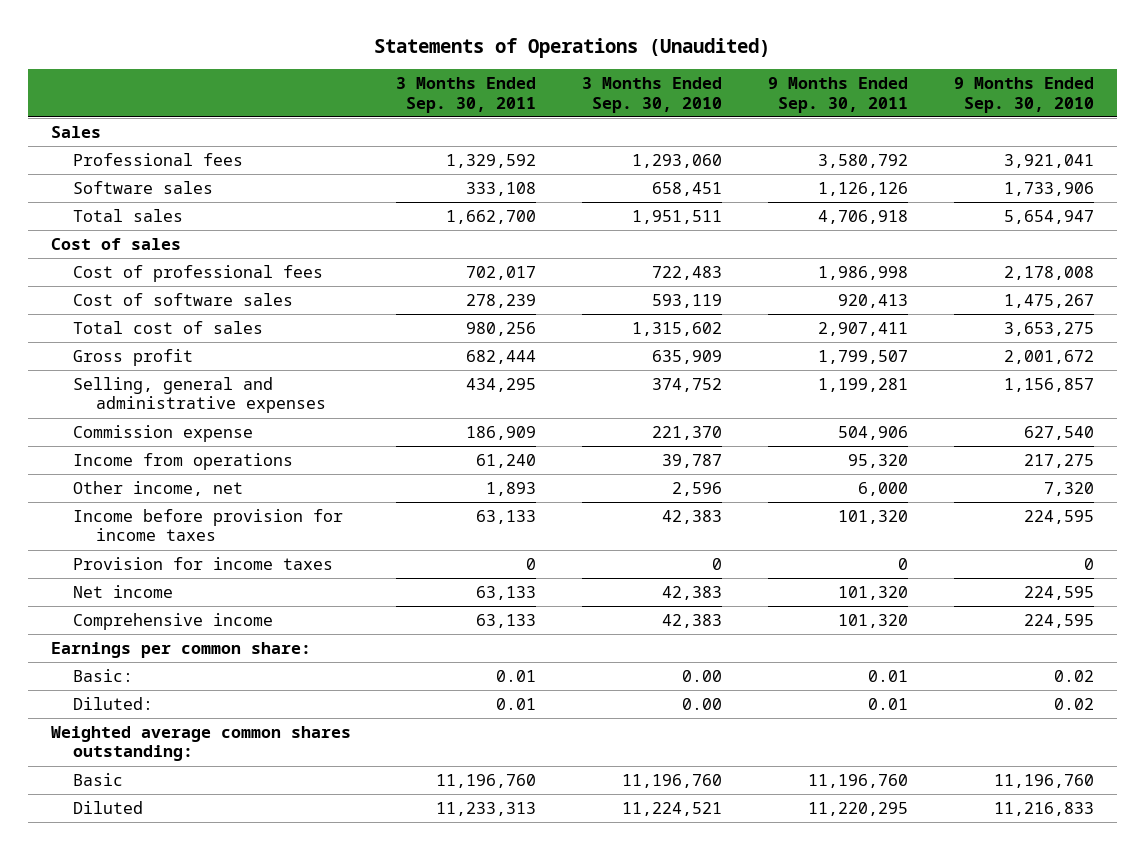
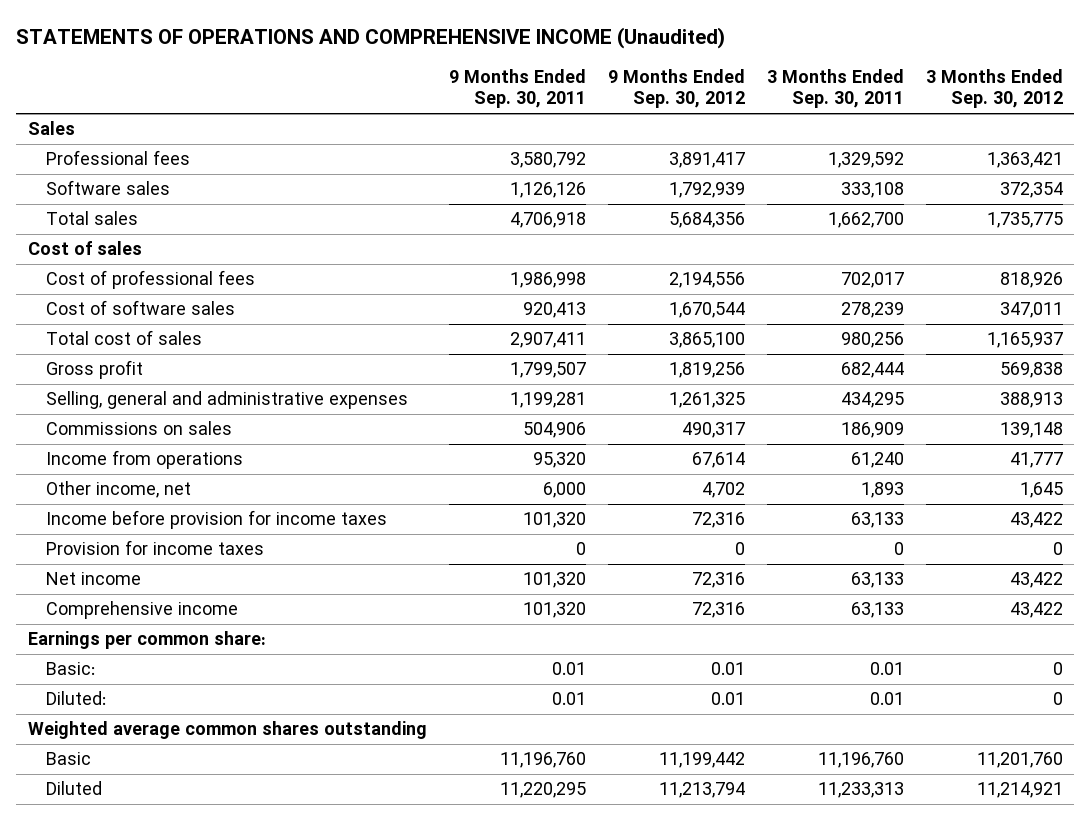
[374,37,771,58] Statements of Operations (Unaudited) -> [16,27,726,50] STATEMENTS OF OPERATIONS AND COMPREHENSIVE INCOME (Unaudited)
[582,77,723,113] 3 Months Ended Sep. 30, 2010 -> none
[954,77,1095,113] 9 Months Ended Sep. 30, 2010 -> none
none -> [607,69,745,109] 9 Months Ended Sep. 30, 2012
none -> [926,69,1064,109] 3 Months Ended Sep. 30, 2012
[73,425,254,443] Commission expense -> [45,421,232,436] Commissions on sales
[50,726,351,762] Weighted average common shares outstanding: -> [27,721,427,740] Weighted average common shares outstanding

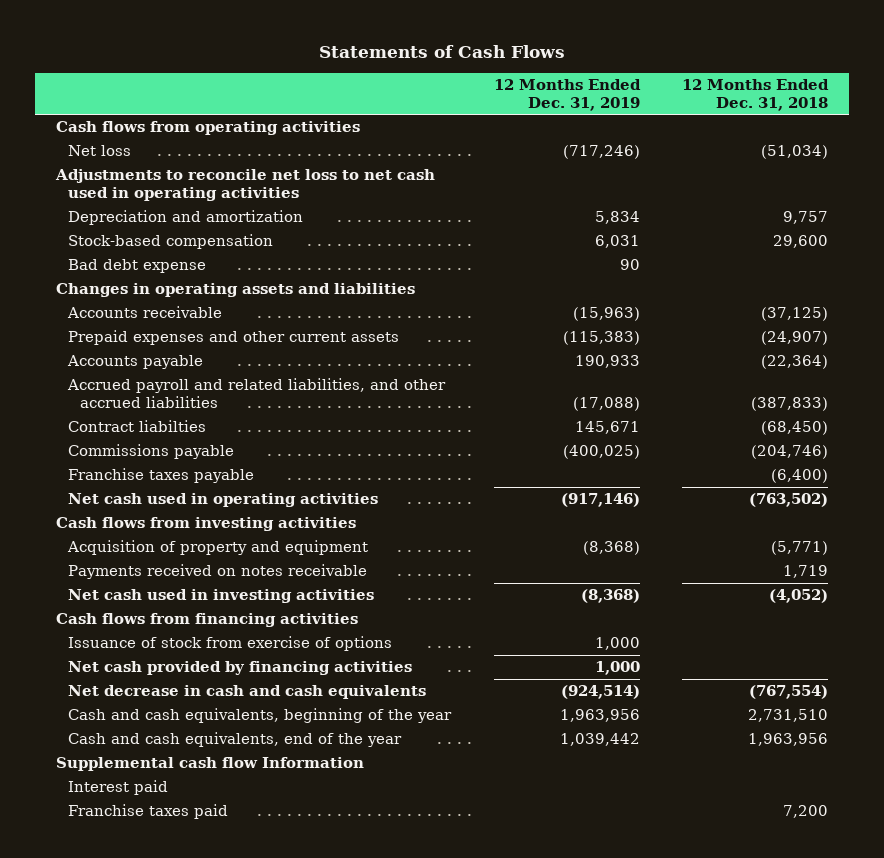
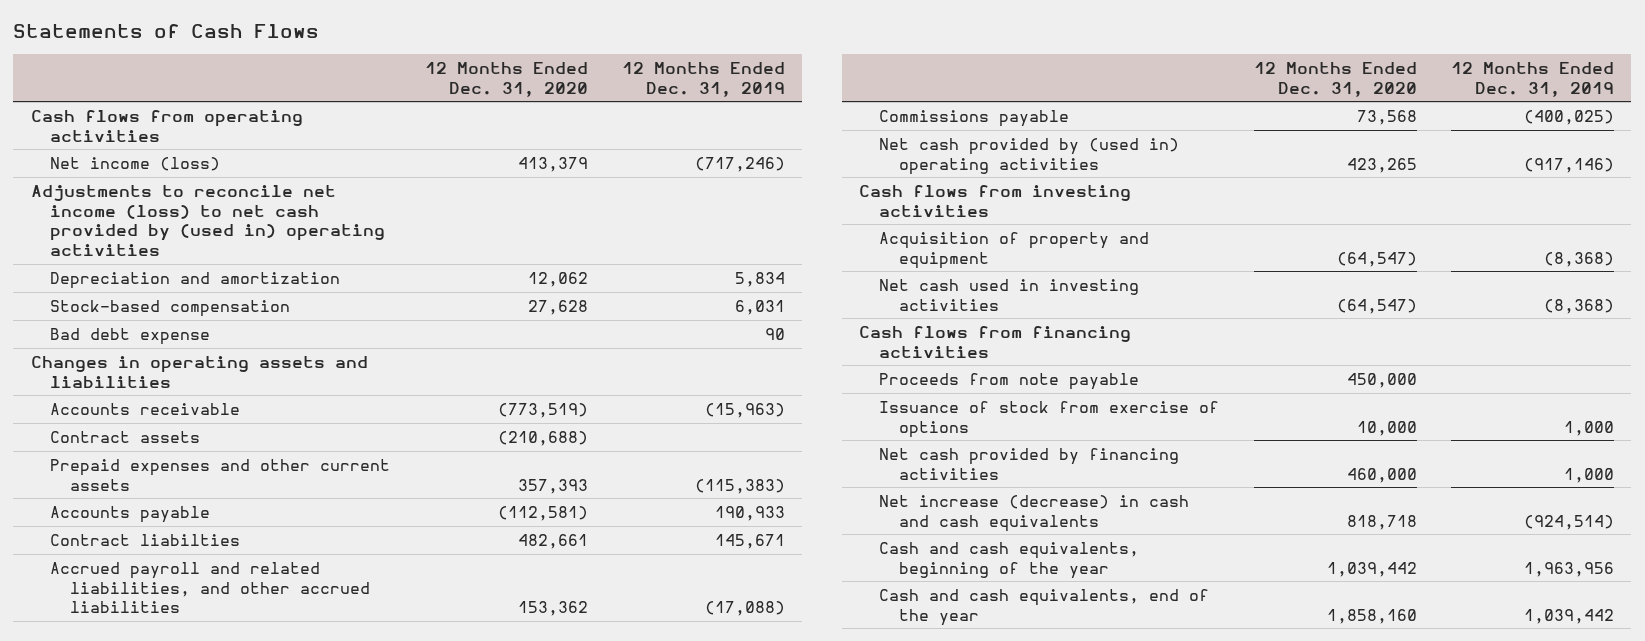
[681,78,829,111] 12 Months Ended Dec. 31, 2018 -> none
none -> [424,61,588,97] 12 Months Ended Dec. 31, 2020
[68,145,132,157] Net loss -> [50,156,221,171] Net income (loss)
[55,169,436,201] Adjustments to reconcile net loss to net cash used in operating activities -> [30,184,386,257] Adjustments to reconcile net income (loss) to net cash provided by (used in) operating activities
none -> [50,430,201,443] Contract assets
[67,378,447,408] Accrued payroll and related liabilities, and other accrued liabilities -> [50,561,370,614] Accrued payroll and related liabilities, and other accrued liabilities
[68,468,255,484] Franchise taxes payable -> none
[68,493,379,508] Net cash used in operating activities -> [879,137,1180,175] Net cash provided by (used in) operating activities
[68,564,368,580] Payments received on notes receivable -> none
none -> [879,372,1140,390] Proceeds from note payable
[68,685,427,700] Net decrease in cash and cash equivalents -> [879,494,1190,532] Net increase (decrease) in cash and cash equivalents
[56,757,365,772] Supplemental cash flow Information -> none
[68,780,169,796] Interest paid -> none
[68,804,229,820] Franchise taxes paid -> none

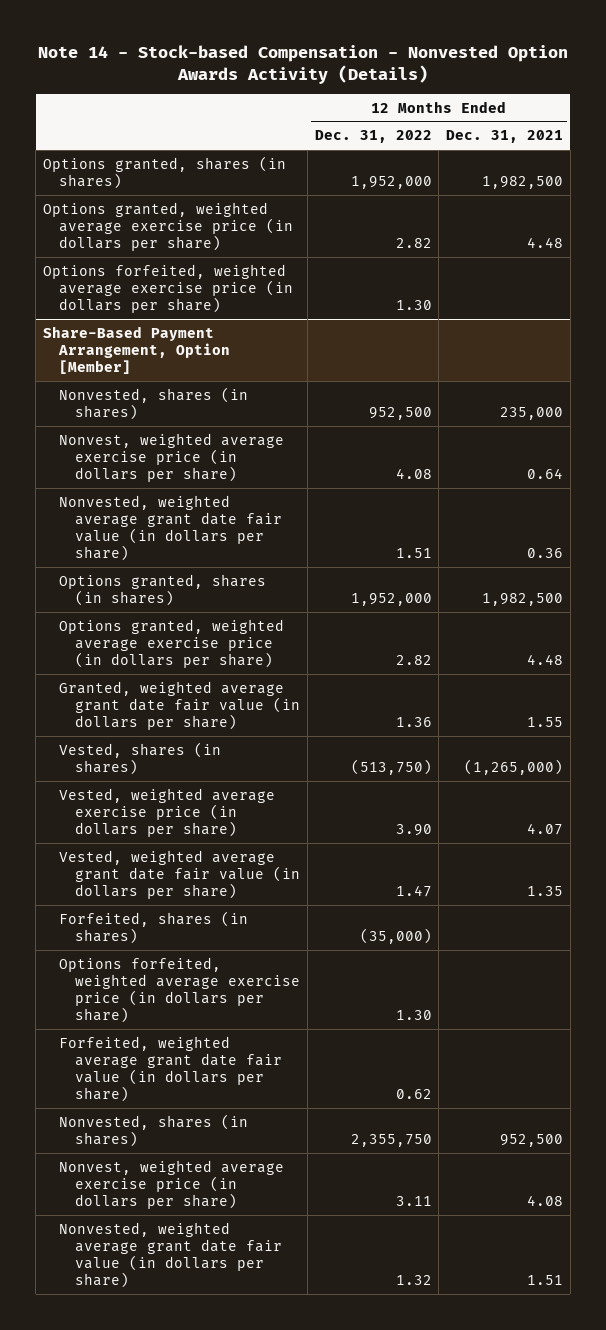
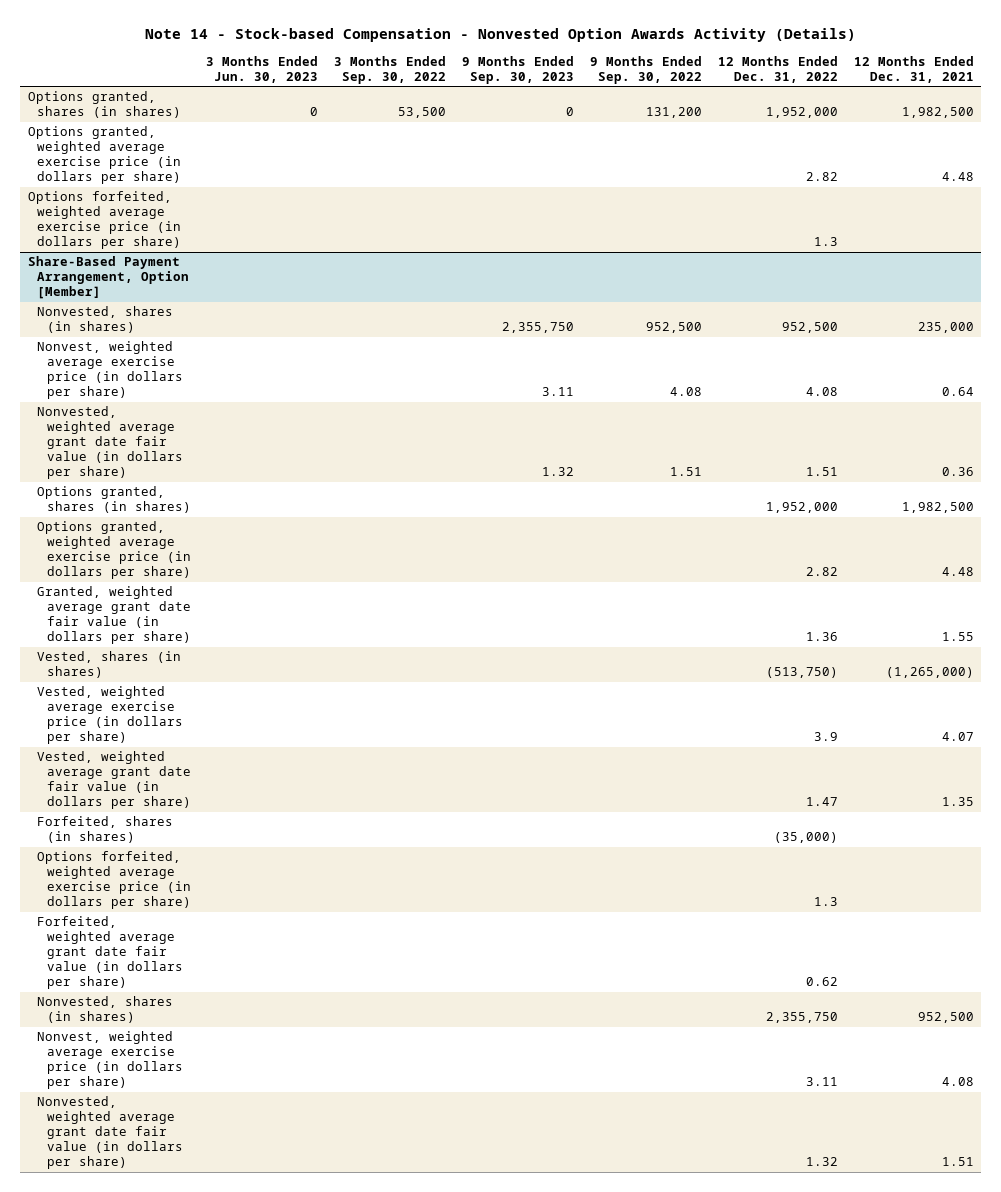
none -> [206,56,319,83] 3 Months Ended Jun. 30, 2023
none -> [334,56,447,84] 3 Months Ended Sep. 30, 2022
none -> [462,56,575,84] 9 Months Ended Sep. 30, 2023
none -> [589,56,702,84] 9 Months Ended Sep. 30, 2022
[395,299,432,310] 1.30 -> [813,237,838,247] 1.3
[395,823,432,836] 3.90 -> [813,732,838,742] 3.9
[395,1009,432,1020] 1.30 -> [813,897,838,907] 1.3

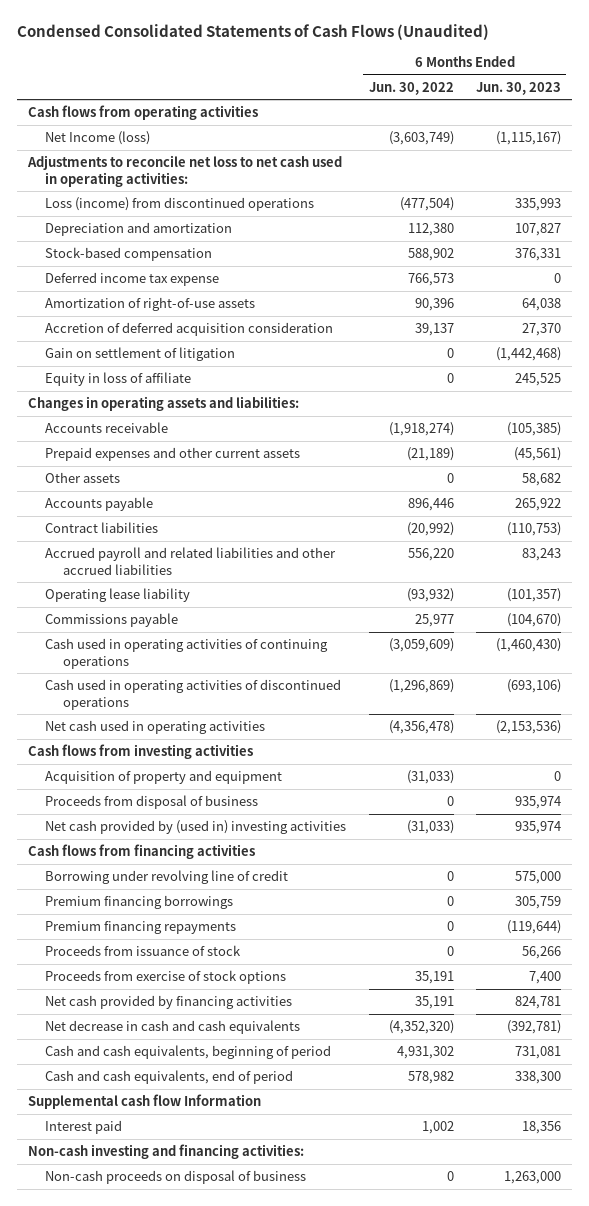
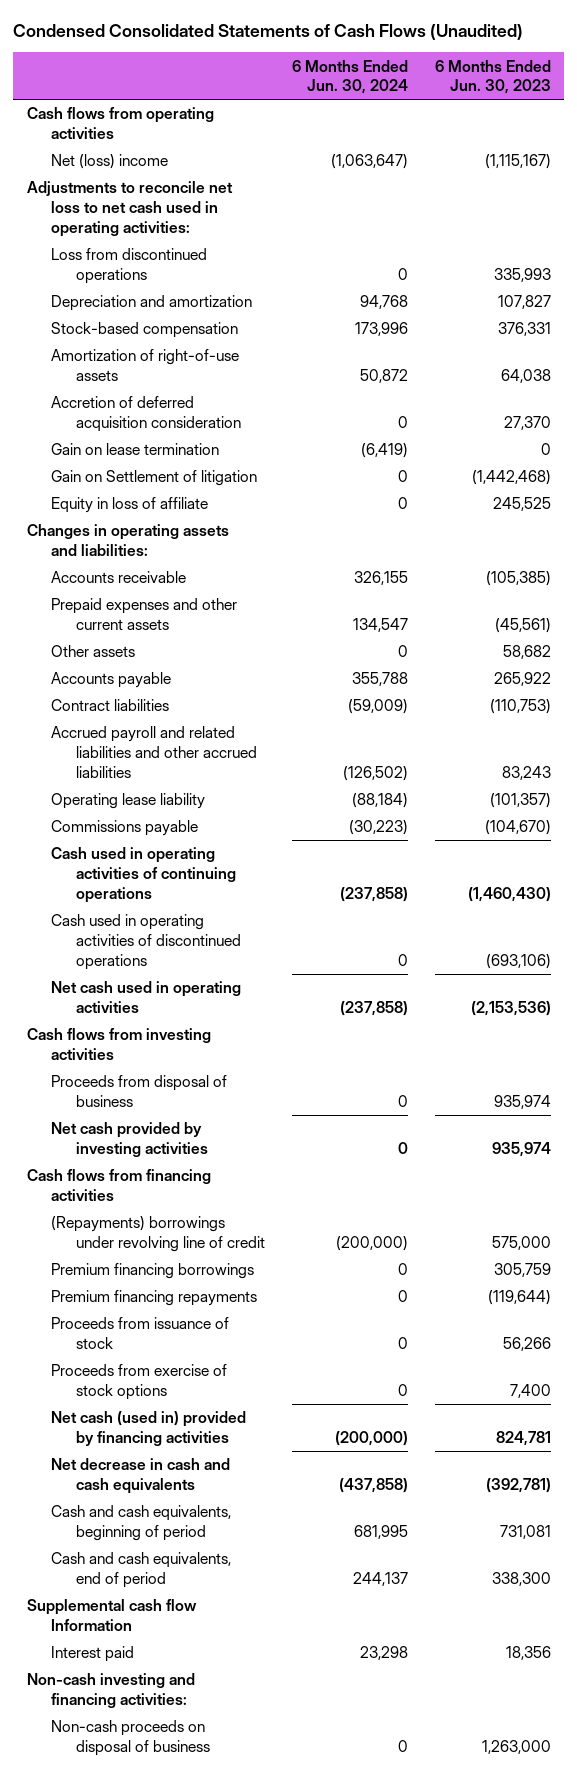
[368,81,454,95] Jun. 30, 2022 -> none
none -> [291,59,408,95] 6 Months Ended Jun. 30, 2024
[45,131,151,146] Net Income (loss) -> [51,154,169,170] Net (loss) income
[45,197,315,212] Loss (income) from discontinued operations -> [51,248,208,284] Loss from discontinued operations
[45,272,220,287] Deferred income tax expense -> none
none -> [51,443,220,456] Gain on lease termination
[45,347,236,362] Gain on settlement of litigation -> [51,470,258,487] Gain on Settlement of litigation
[45,770,283,785] Acquisition of property and equipment -> none
[45,820,347,835] Net cash provided by (used in) investing activities -> [51,1122,208,1157] Net cash provided by investing activities
[45,870,289,885] Borrowing under revolving line of credit -> [51,1216,265,1252] (Repayments) borrowings under revolving line of credit
[45,995,293,1010] Net cash provided by financing activities -> [51,1411,247,1446] Net cash (used in) provided by financing activities

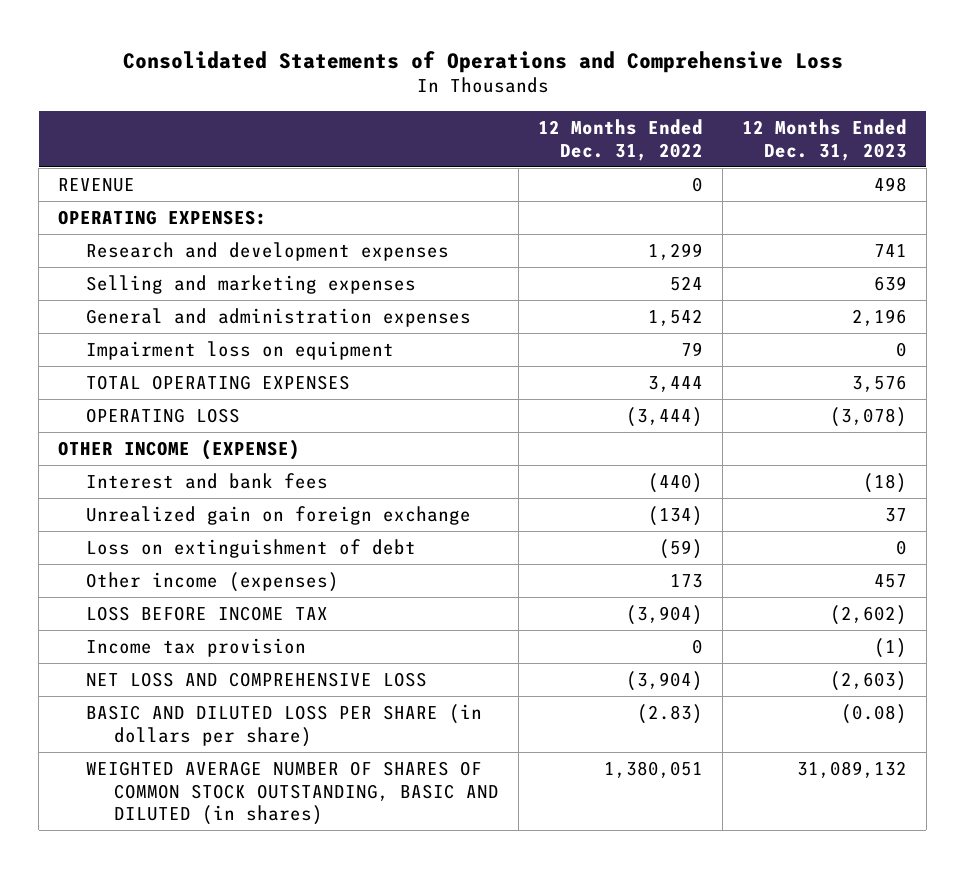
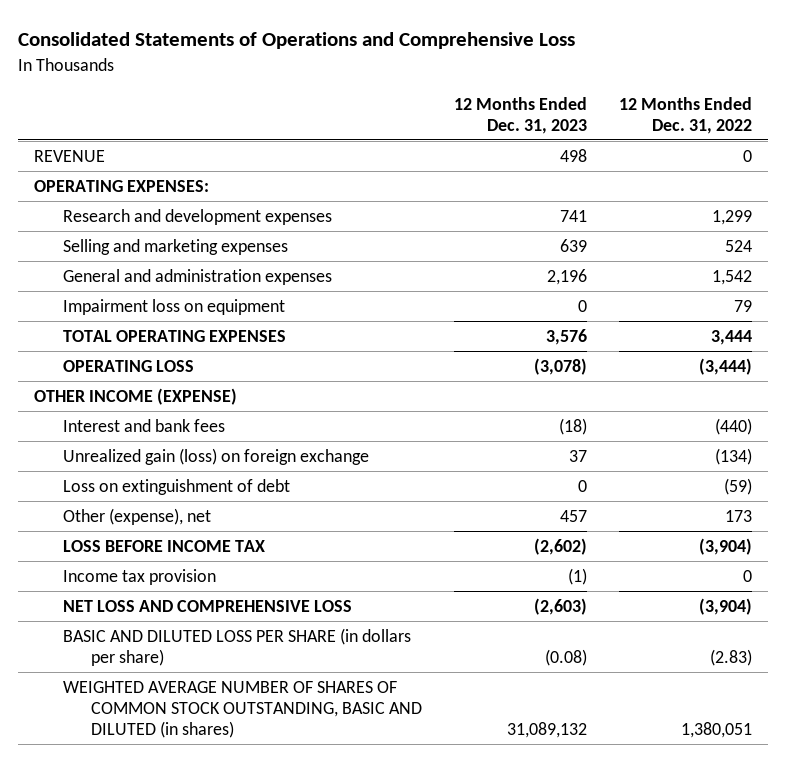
[86,506,472,526] Unrealized gain on foreign exchange -> [62,447,369,465] Unrealized gain (loss) on foreign exchange
[86,572,340,593] Other income (expenses) -> [62,507,211,525] Other (expense), net

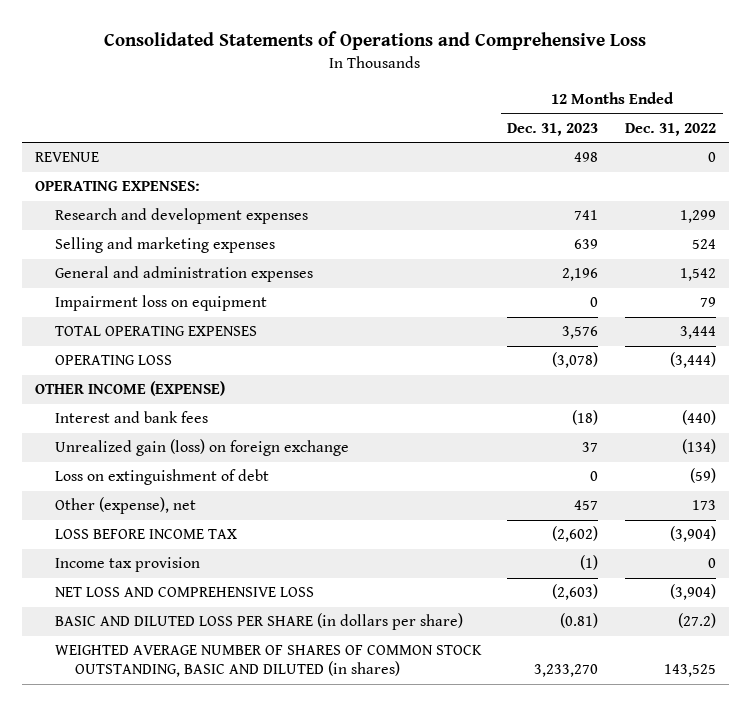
[544,648,587,666] (0.08) -> [560,613,599,629] (0.81)
[709,648,752,666] (2.83) -> [677,613,716,629] (27.2)
[506,722,587,739] 31,089,132 -> [534,664,599,678] 3,233,270
[680,722,752,739] 1,380,051 -> [663,664,716,678] 143,525

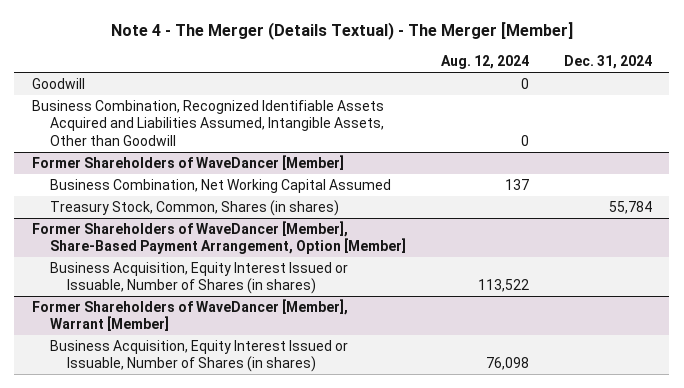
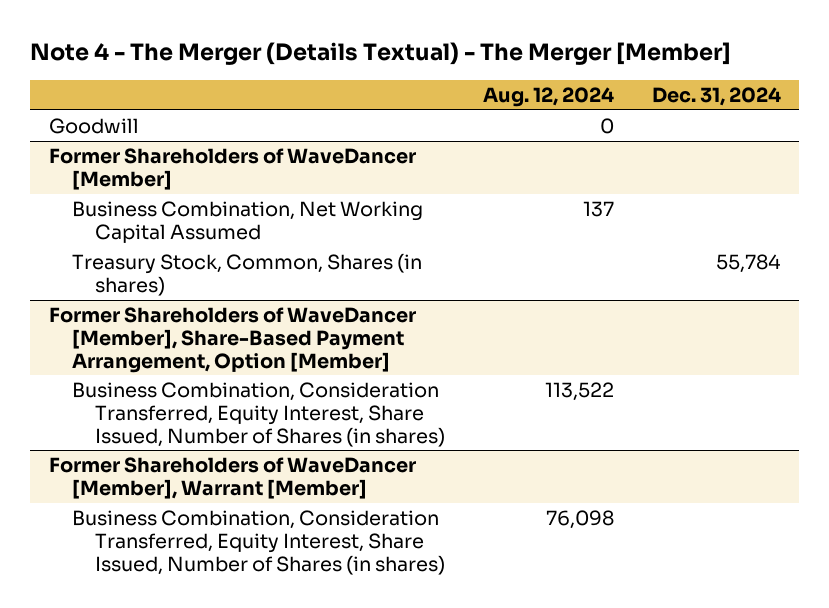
[31,99,384,146] Business Combination, Recognized Identifiable Assets Acquired and Liabilities Assumed, Intangible Assets, Other than Goodwill -> none
[49,261,348,295] Business Acquisition, Equity Interest Issued or Issuable, Number of Shares (in shares) -> [72,382,446,447] Business Combination, Consideration Transferred, Equity Interest, Share Issued, Number of Shares (in shares)
[49,339,348,373] Business Acquisition, Equity Interest Issued or Issuable, Number of Shares (in shares) -> [72,510,446,575] Business Combination, Consideration Transferred, Equity Interest, Share Issued, Number of Shares (in shares)

